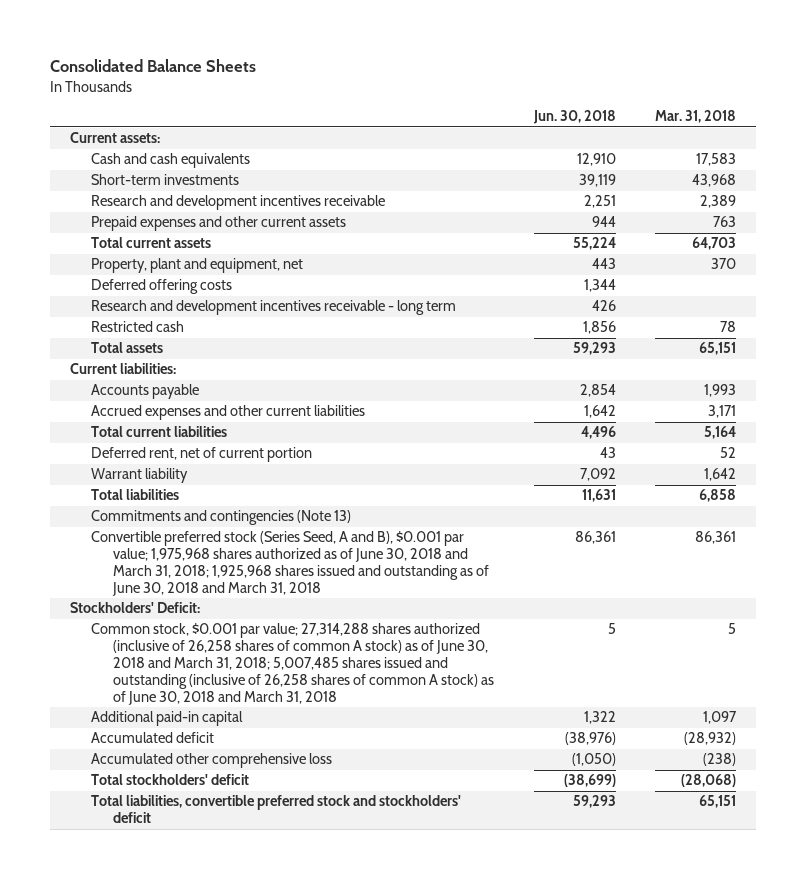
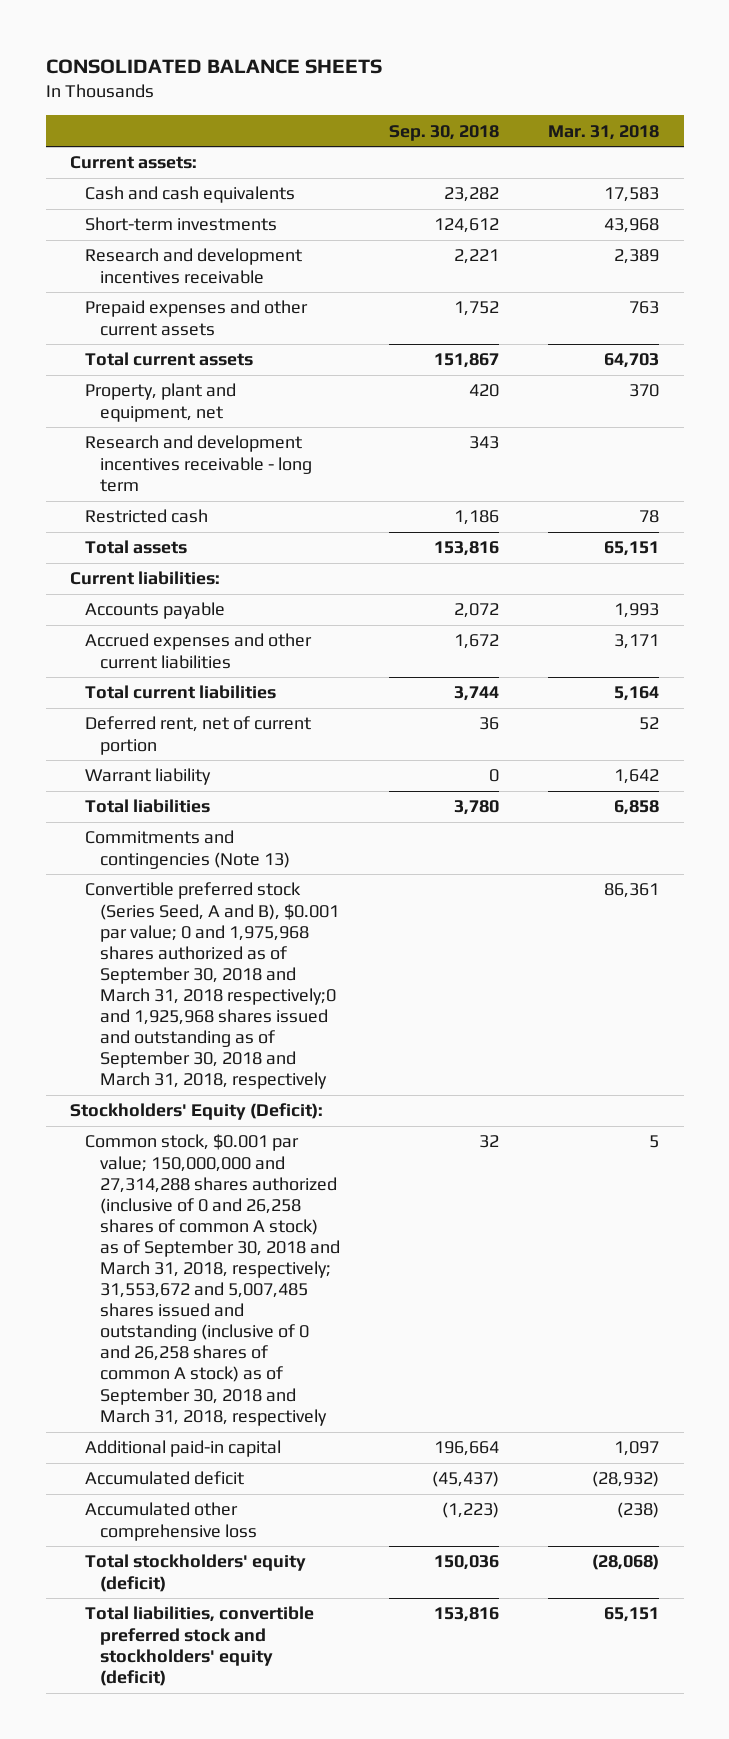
[49,59,256,73] Consolidated Balance Sheets -> [45,59,382,75] CONSOLIDATED BALANCE SHEETS
[532,110,616,125] Jun. 30, 2018 -> none
none -> [389,124,500,141] Sep. 30, 2018
[91,279,233,295] Deferred offering costs -> none
[91,531,490,596] Convertible preferred stock (Series Seed, A and B), $0.001 par value; 1,975,968 shares authorized as of June 30, 2018 and March 31, 2018; 1,925,968 shares issued and outstanding as of June 30, 2018 and March 31, 2018 -> [85,882,340,1090] Convertible preferred stock (Series Seed, A and B), $0.001 par value; 0 and 1,975,968 shares authorized as of September 30, 2018 and March 31, 2018 respectively;0 and 1,925,968 shares issued and outstanding as of September 30, 2018 and March 31, 2018, respectively
[69,602,200,614] Stockholders' Deficit: -> [70,1103,324,1121] Stockholders' Equity (Deficit):
[91,623,495,705] Common stock, $0.001 par value; 27,314,288 shares authorized (inclusive of 26,258 shares of common A stock) as of June 30, 2018 and March 31, 2018; 5,007,485 shares issued and outstanding (inclusive of 26,258 shares of common A stock) as of June 30, 2018 and March 31, 2018 -> [85,1134,341,1426] Common stock, $0.001 par value; 150,000,000 and 27,314,288 shares authorized (inclusive of 0 and 26,258 shares of common A stock) as of September 30, 2018 and March 31, 2018, respectively; 31,553,672 and 5,007,485 shares issued and outstanding (inclusive of 0 and 26,258 shares of common A stock) as of September 30, 2018 and March 31, 2018, respectively
[91,774,250,786] Total stockholders' deficit -> [85,1554,307,1592] Total stockholders' equity (deficit)
[91,795,462,824] Total liabilities, convertible preferred stock and stockholders' deficit -> [85,1606,315,1686] Total liabilities, convertible preferred stock and stockholders' equity (deficit)

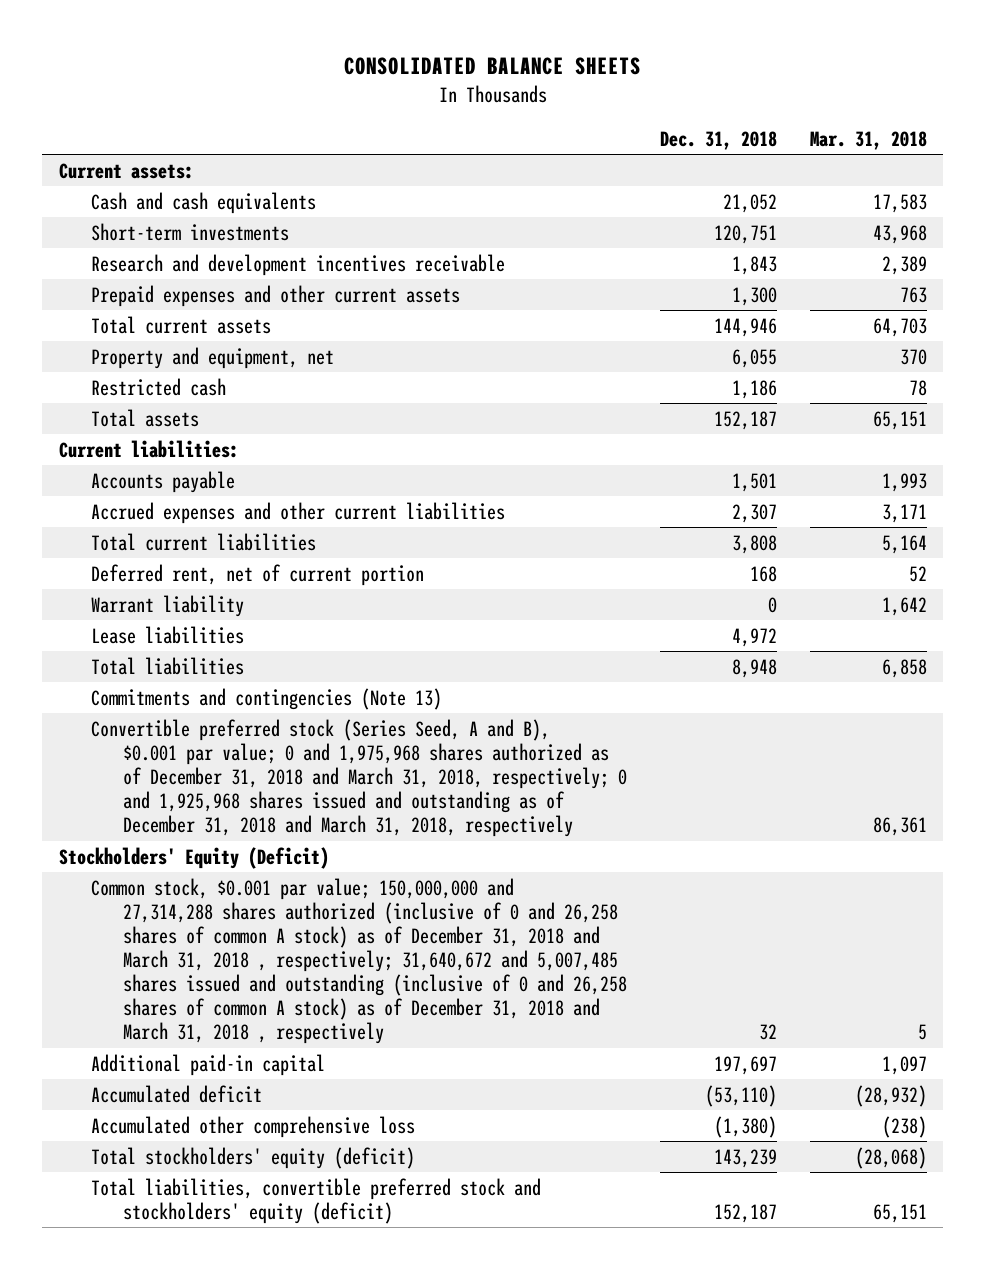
[389,124,500,141] Sep. 30, 2018 -> none
none -> [659,130,777,150] Dec. 31, 2018
[85,435,313,492] Research and development incentives receivable - long term -> none
[85,383,237,422] Property, plant and equipment, net -> [90,346,334,369] Property and equipment, net
none -> [90,625,244,644] Lease liabilities
[85,882,340,1090] Convertible preferred stock (Series Seed, A and B), $0.001 par value; 0 and 1,975,968 shares authorized as of September 30, 2018 and March 31, 2018 respectively;0 and 1,925,968 shares issued and outstanding as of September 30, 2018 and March 31, 2018, respectively -> [90,718,627,838] Convertible preferred stock (Series Seed, A and B), $0.001 par value; 0 and 1,975,968 shares authorized as of December 31, 2018 and March 31, 2018, respectively; 0 and 1,925,968 shares issued and outstanding as of December 31, 2018 and March 31, 2018, respectively
[70,1103,324,1121] Stockholders' Equity (Deficit): -> [58,846,329,869] Stockholders' Equity (Deficit)
[85,1134,341,1426] Common stock, $0.001 par value; 150,000,000 and 27,314,288 shares authorized (inclusive of 0 and 26,258 shares of common A stock) as of September 30, 2018 and March 31, 2018, respectively; 31,553,672 and 5,007,485 shares issued and outstanding (inclusive of 0 and 26,258 shares of common A stock) as of September 30, 2018 and March 31, 2018, respectively -> [90,877,627,1045] Common stock, $0.001 par value; 150,000,000 and 27,314,288 shares authorized (inclusive of 0 and 26,258 shares of common A stock) as of December 31, 2018 and March 31, 2018 , respectively; 31,640,672 and 5,007,485 shares issued and outstanding (inclusive of 0 and 26,258 shares of common A stock) as of December 31, 2018 and March 31, 2018 , respectively

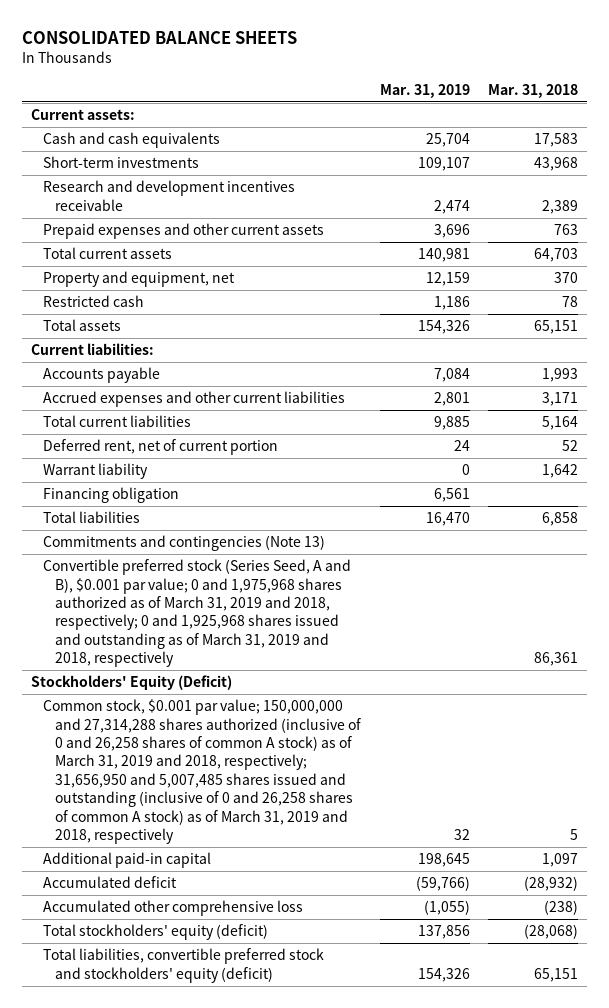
[659,130,777,150] Dec. 31, 2018 -> none
none -> [379,83,470,98] Mar. 31, 2019
[90,625,244,644] Lease liabilities -> none
none -> [43,487,180,504] Financing obligation
[90,718,627,838] Convertible preferred stock (Series Seed, A and B), $0.001 par value; 0 and 1,975,968 shares authorized as of December 31, 2018 and March 31, 2018, respectively; 0 and 1,925,968 shares issued and outstanding as of December 31, 2018 and March 31, 2018, respectively -> [43,559,352,668] Convertible preferred stock (Series Seed, A and B), $0.001 par value; 0 and 1,975,968 shares authorized as of March 31, 2019 and 2018, respectively; 0 and 1,925,968 shares issued and outstanding as of March 31, 2019 and 2018, respectively
[90,877,627,1045] Common stock, $0.001 par value; 150,000,000 and 27,314,288 shares authorized (inclusive of 0 and 26,258 shares of common A stock) as of December 31, 2018 and March 31, 2018 , respectively; 31,640,672 and 5,007,485 shares issued and outstanding (inclusive of 0 and 26,258 shares of common A stock) as of December 31, 2018 and March 31, 2018 , respectively -> [43,699,362,844] Common stock, $0.001 par value; 150,000,000 and 27,314,288 shares authorized (inclusive of 0 and 26,258 shares of common A stock) as of March 31, 2019 and 2018, respectively; 31,656,950 and 5,007,485 shares issued and outstanding (inclusive of 0 and 26,258 shares of common A stock) as of March 31, 2019 and 2018, respectively

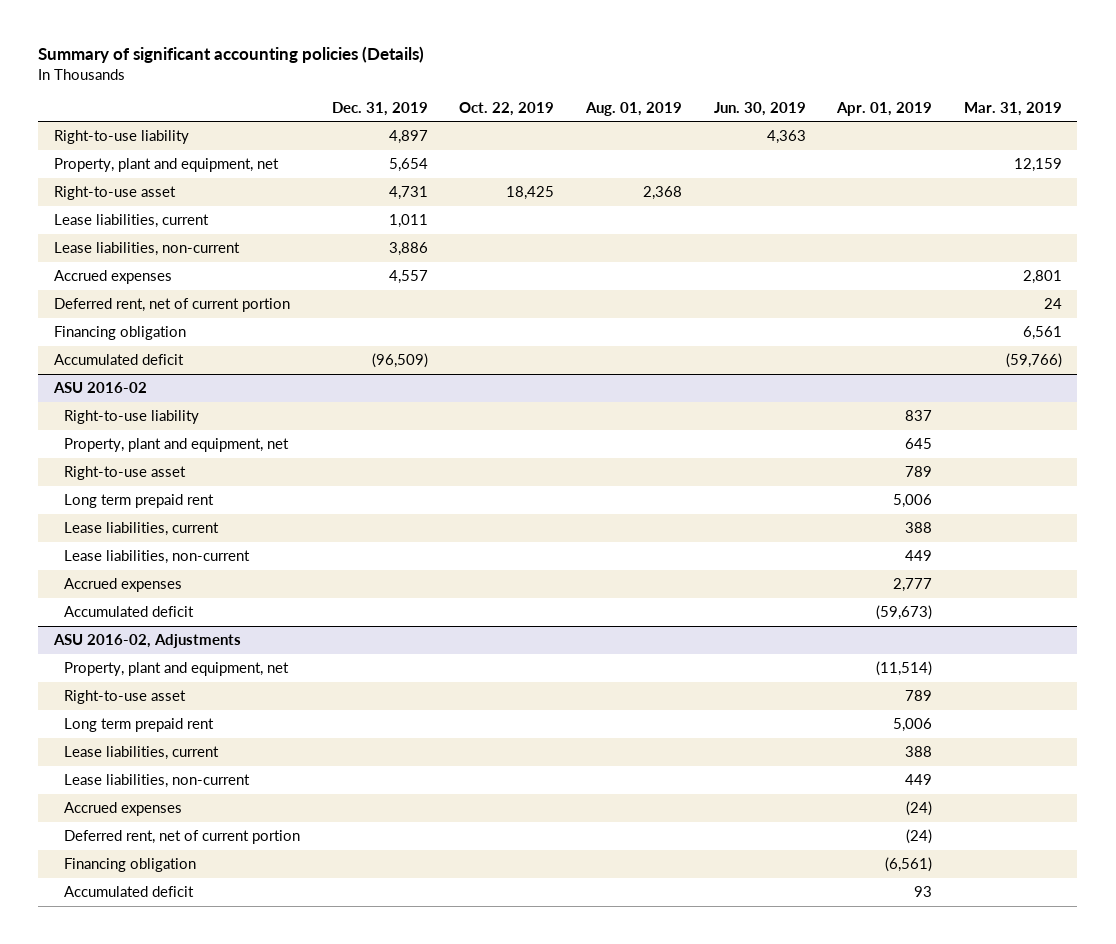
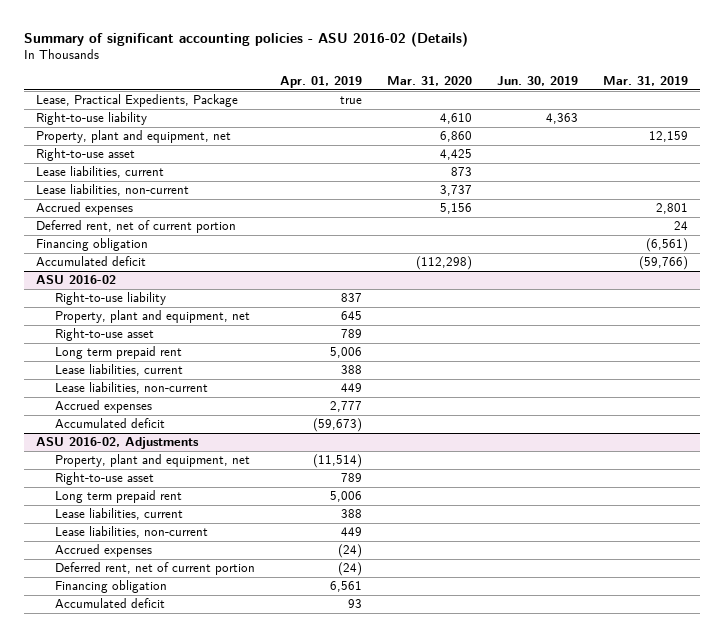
[38,46,425,64] Summary of significant accounting policies (Details) -> [23,31,468,47] Summary of significant accounting policies - ASU 2016-02 (Details)
[331,101,428,116] Dec. 31, 2019 -> none
[459,101,555,116] Oct. 22, 2019 -> none
[585,101,683,116] Aug. 01, 2019 -> none
none -> [386,76,472,87] Mar. 31, 2020
none -> [35,94,238,108] Lease, Practical Expedients, Package
[1022,325,1062,340] 6,561 -> [645,238,688,253] (6,561)
[885,856,933,872] (6,561) -> [329,581,362,593] 6,561

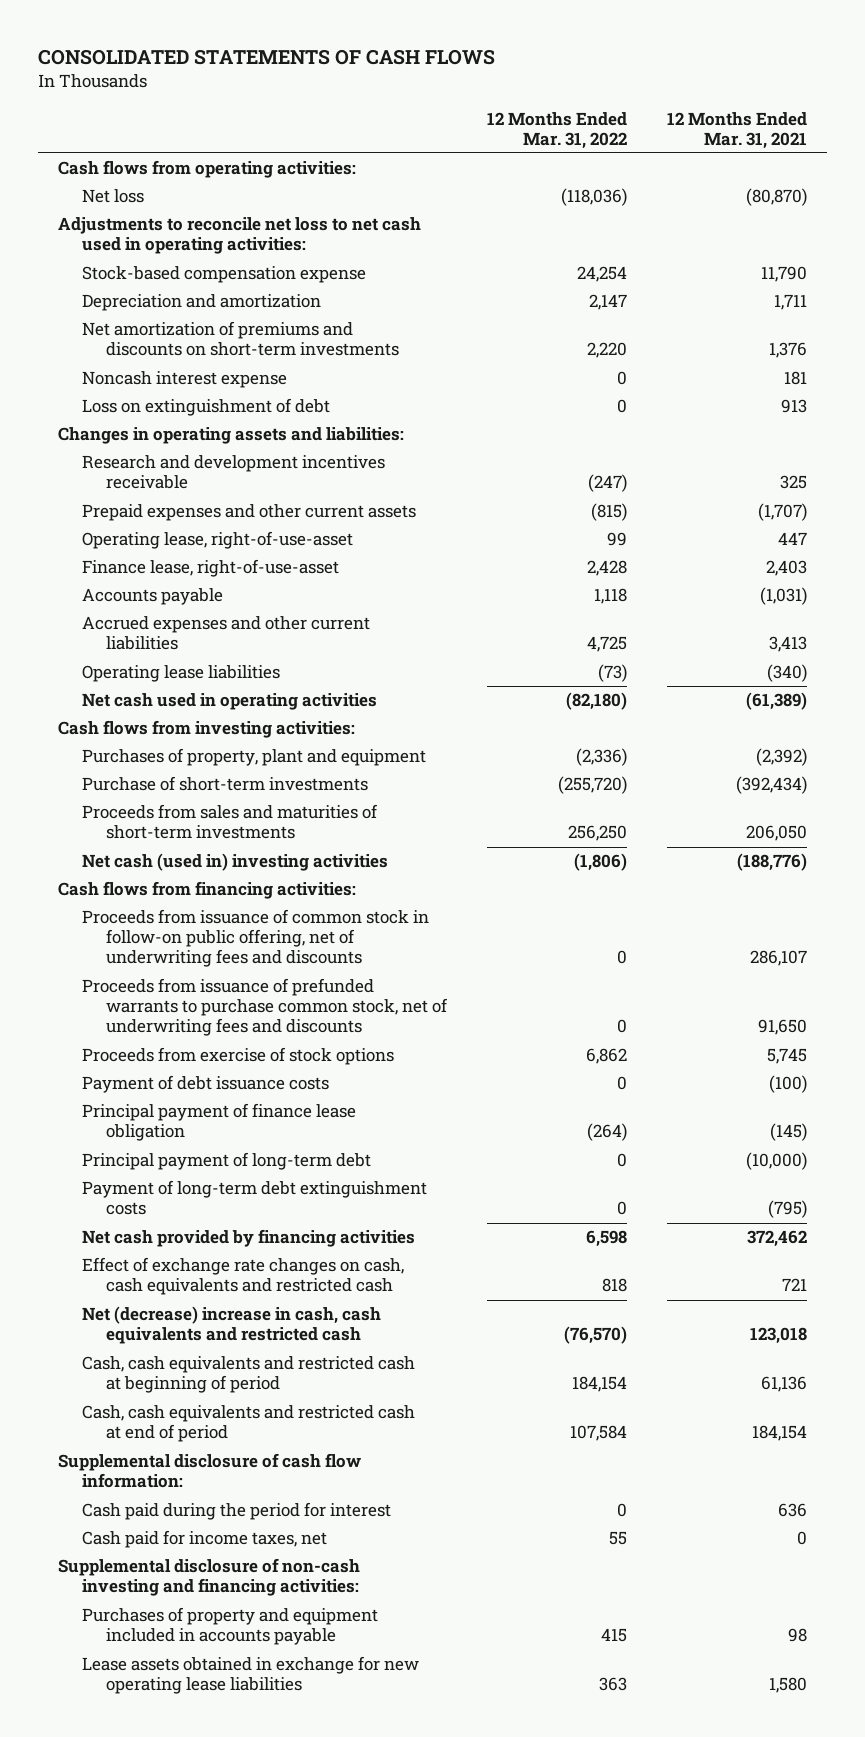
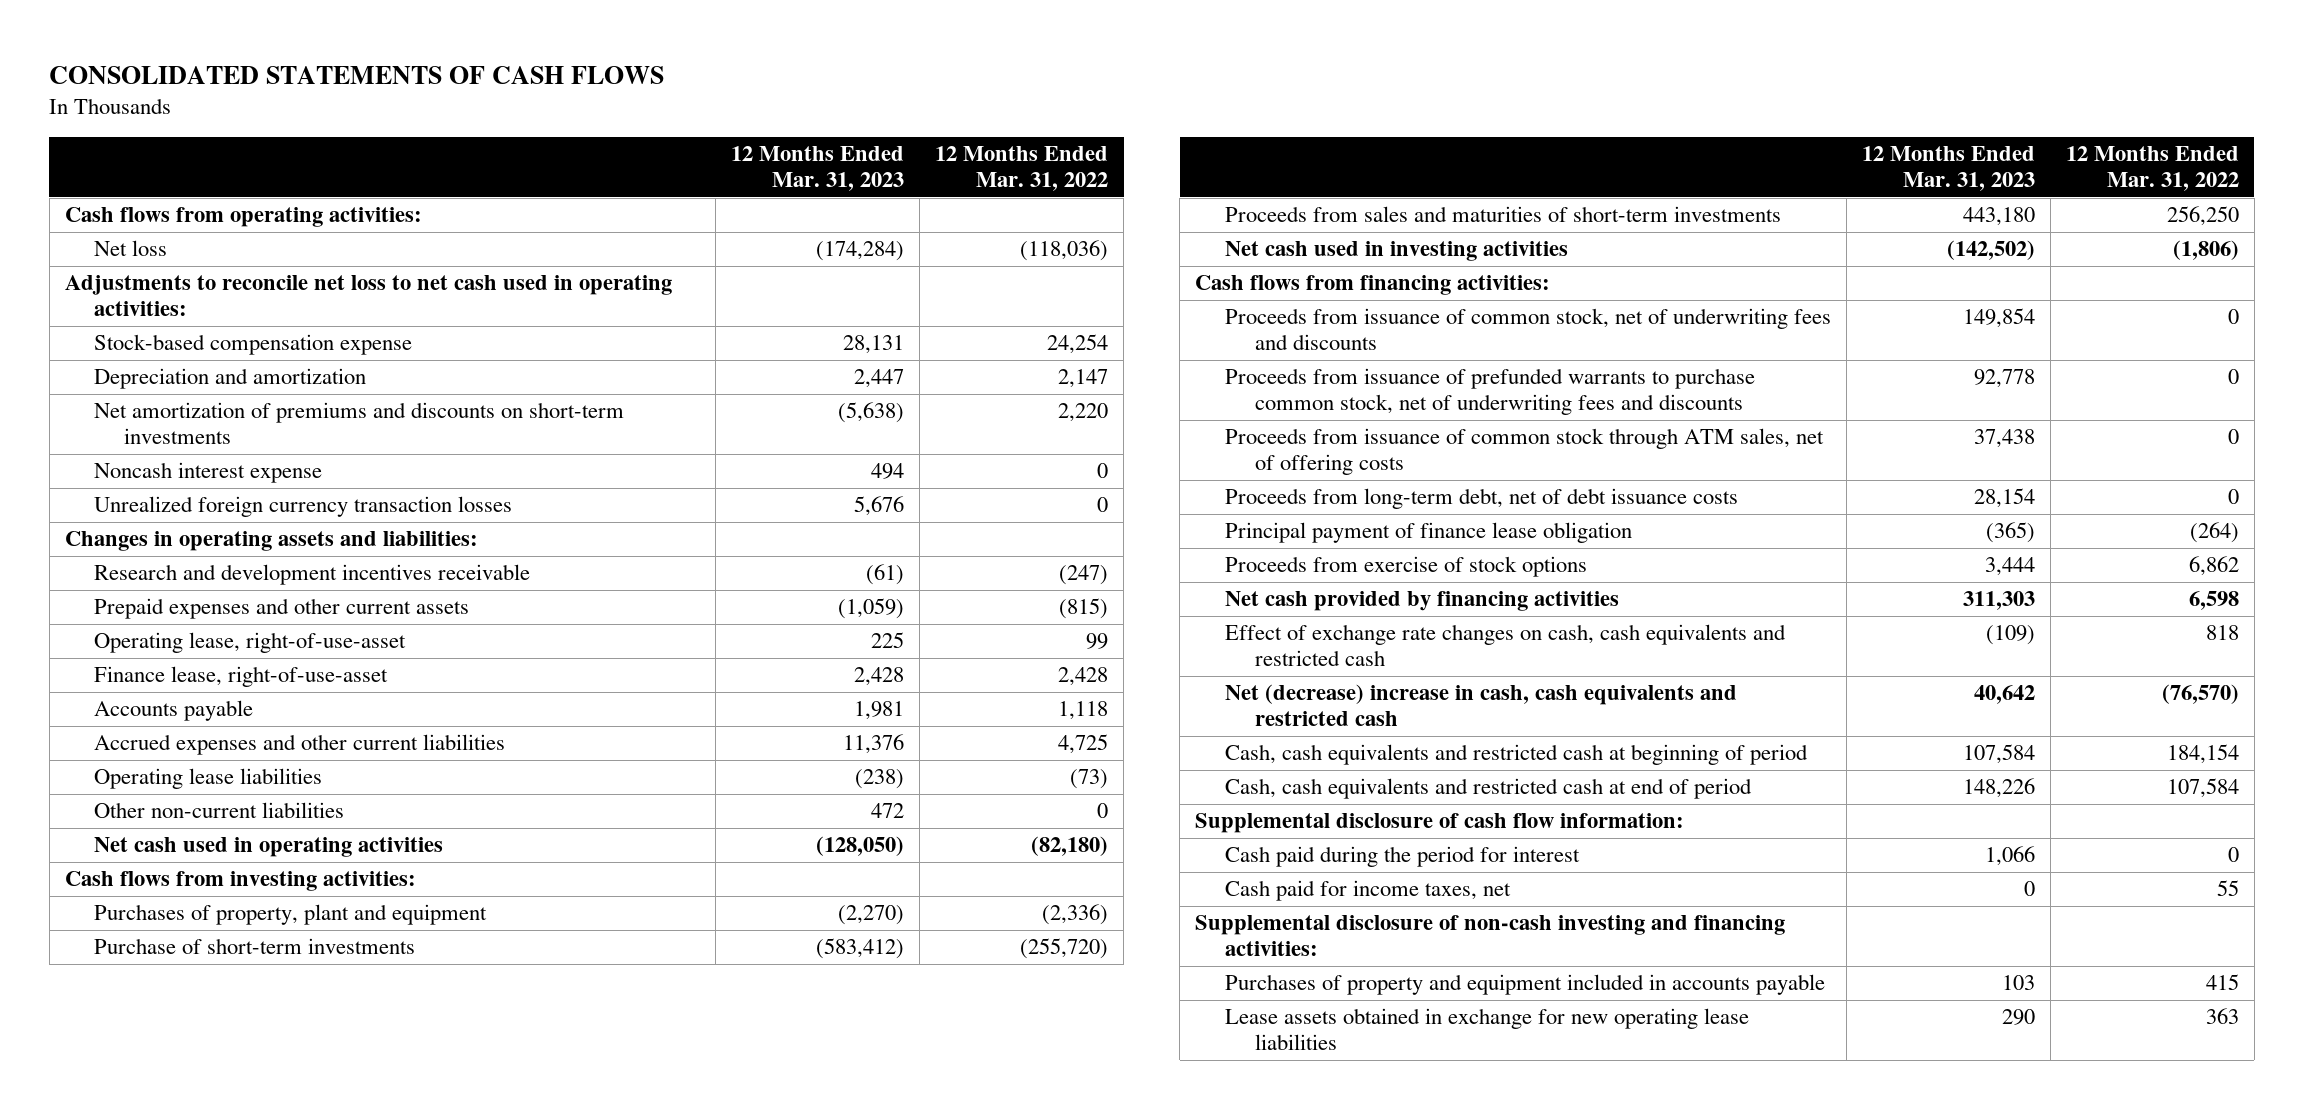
[667,111,808,149] 12 Months Ended Mar. 31, 2021 -> none
none -> [731,146,905,192] 12 Months Ended Mar. 31, 2023
[81,398,330,417] Loss on extinguishment of debt -> none
none -> [94,496,513,518] Unrealized foreign currency transaction losses
none -> [94,802,345,819] Other non-current liabilities
[81,853,388,872] Net cash (used in) investing activities -> [1225,241,1569,262] Net cash used in investing activities
[81,909,429,968] Proceeds from issuance of common stock in follow-on public offering, net of underwriting fees and discounts -> [1225,308,1832,351] Proceeds from issuance of common stock, net of underwriting fees and discounts
[81,1075,329,1094] Payment of debt issuance costs -> none
none -> [1225,428,1825,476] Proceeds from issuance of common stock through ATM sales, net of offering costs
none -> [1225,488,1739,510] Proceeds from long-term debt, net of debt issuance costs
[81,1152,371,1171] Principal payment of long-term debt -> none
[81,1180,427,1216] Payment of long-term debt extinguishment costs -> none
[81,1047,394,1066] Proceeds from exercise of stock options -> [1225,556,1588,578] Proceeds from exercise of stock options

